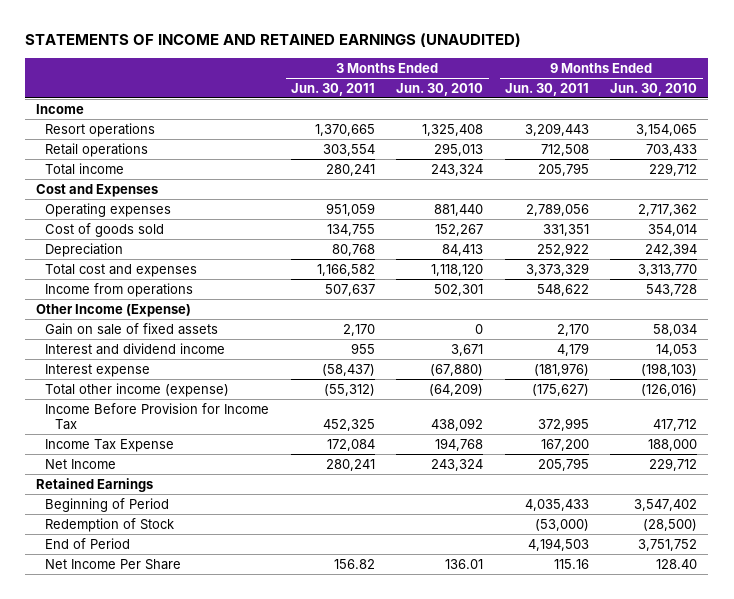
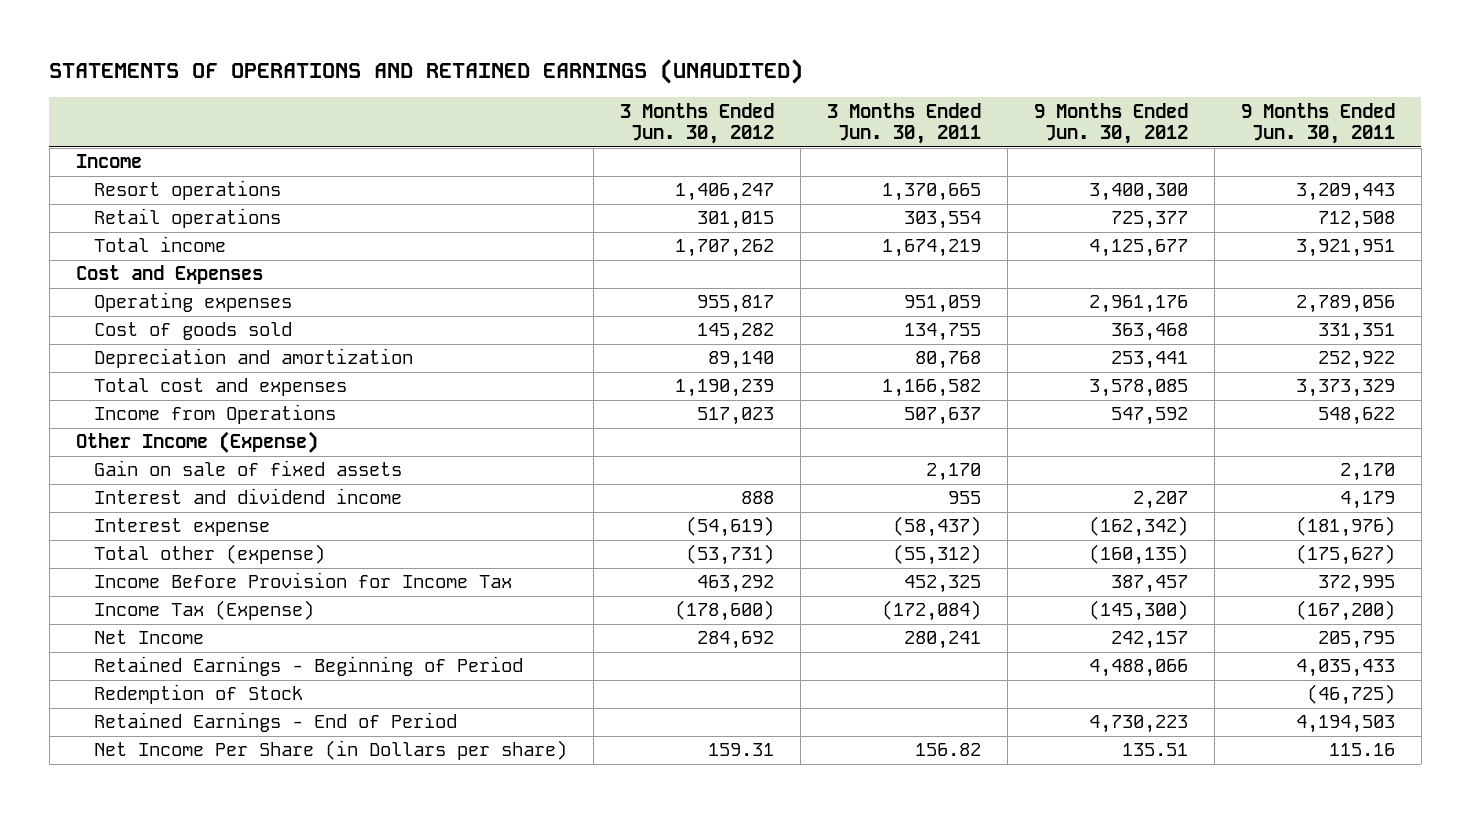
[25,33,522,48] STATEMENTS OF INCOME AND RETAINED EARNINGS (UNAUDITED) -> [49,59,804,85] STATEMENTS OF OPERATIONS AND RETAINED EARNINGS (UNAUDITED)
[396,82,484,96] Jun. 30, 2010 -> none
[610,82,698,96] Jun. 30, 2010 -> none
none -> [619,102,774,145] 3 Months Ended Jun. 30, 2012
none -> [1033,102,1188,145] 9 Months Ended Jun. 30, 2012
[325,163,375,176] 280,241 -> [881,239,981,258] 1,674,219
[537,162,589,176] 205,795 -> [1295,239,1395,258] 3,921,951
[45,242,124,257] Depreciation -> [93,348,413,369] Depreciation and amortization
[45,282,194,297] Income from operations -> [93,404,336,425] Income from Operations
[45,382,230,397] Total other income (expense) -> [93,544,325,565] Total other (expense)
[45,438,175,452] Income Tax Expense -> [93,600,314,621] Income Tax (Expense)
[326,438,375,451] 172,084 -> [881,600,981,622] (172,084)
[540,438,589,451] 167,200 -> [1295,600,1395,622] (167,200)
[36,477,154,492] Retained Earnings -> none
[45,497,170,512] Beginning of Period -> [93,656,523,677] Retained Earnings - Beginning of Period
[534,518,589,531] (53,000) -> [1306,684,1395,706] (46,725)
[45,537,131,549] End of Period -> [93,712,457,733] Retained Earnings - End of Period
[45,558,182,570] Net Income Per Share -> [93,740,567,761] Net Income Per Share (in Dollars per share)

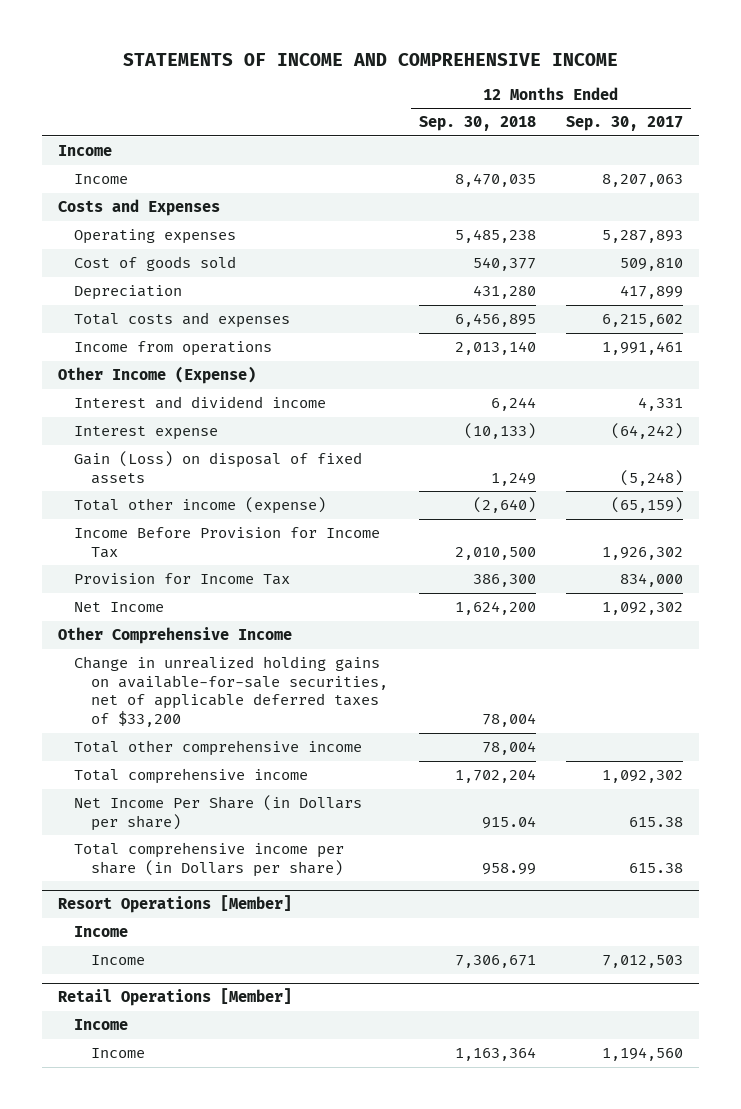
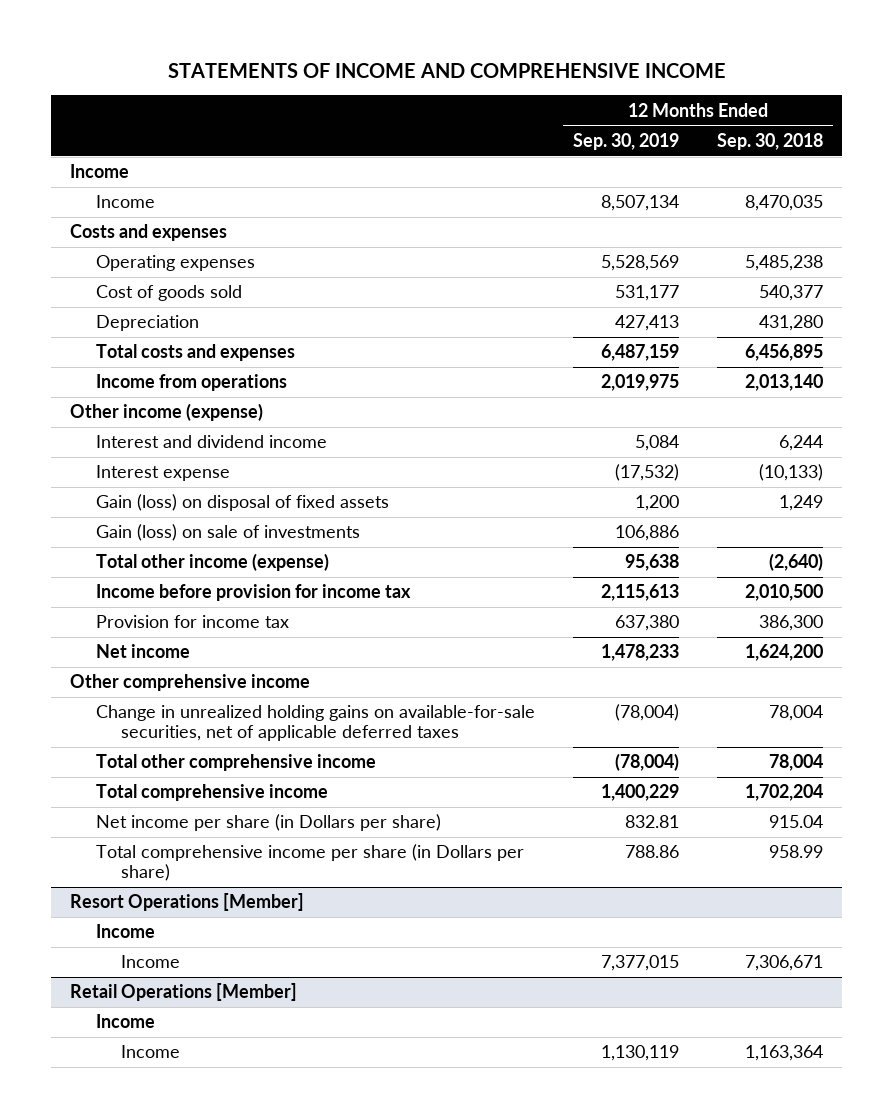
[566,116,684,132] Sep. 30, 2017 -> none
none -> [572,132,679,150] Sep. 30, 2019
[57,199,220,217] Costs and Expenses -> [70,224,228,242] Costs and expenses
[57,366,256,385] Other Income (Expense) -> [70,403,264,422] Other income (expense)
[74,451,363,484] Gain (Loss) on disposal of fixed assets -> [95,494,389,512] Gain (loss) on disposal of fixed assets
none -> [95,524,360,542] Gain (loss) on sale of investments
[74,527,381,558] Income Before Provision for Income Tax -> [95,584,411,602] Income before provision for income tax
[74,573,291,586] Provision for Income Tax -> [95,615,289,629] Provision for income tax
[74,602,165,613] Net Income -> [95,644,190,659] Net income
[57,627,292,645] Other Comprehensive Income -> [70,674,311,692] Other comprehensive income
[74,656,389,728] Change in unrealized holding gains on available-for-sale securities, net of applicable deferred taxes of $33,200 -> [95,705,535,742] Change in unrealized holding gains on available-for-sale securities, net of applicable deferred taxes
[74,795,363,831] Net Income Per Share (in Dollars per share) -> [95,814,441,832] Net income per share (in Dollars per share)

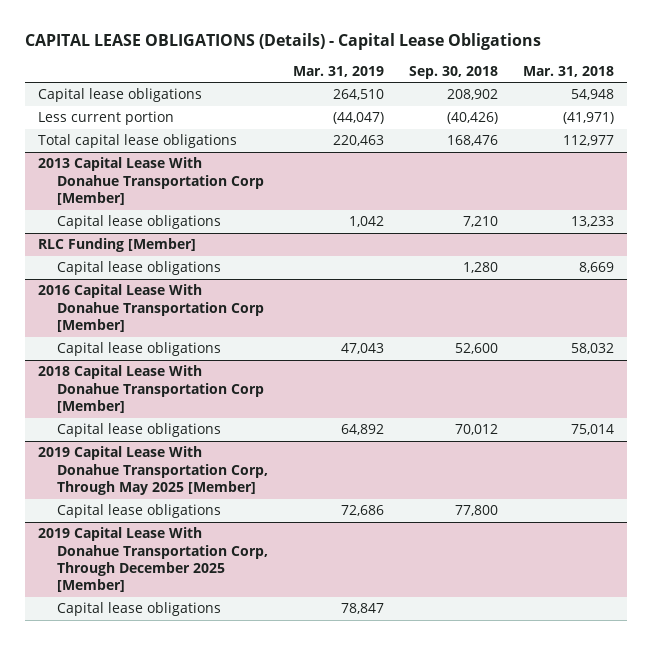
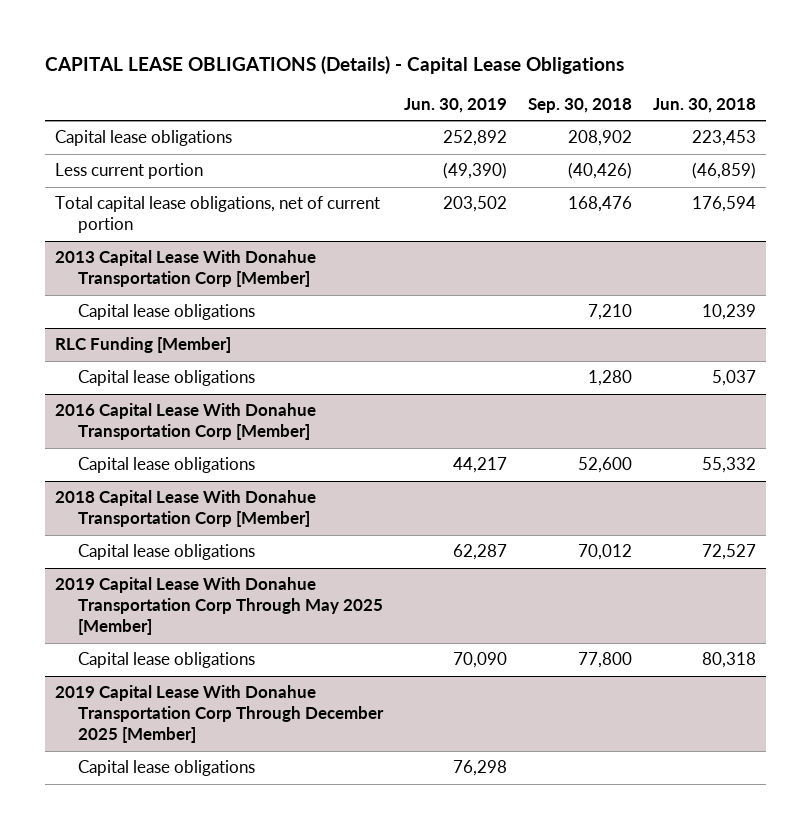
[293,65,385,77] Mar. 31, 2019 -> none
[523,65,615,77] Mar. 31, 2018 -> none
none -> [404,97,508,113] Jun. 30, 2019
none -> [652,97,756,113] Jun. 30, 2018
[37,134,237,149] Total capital lease obligations -> [55,196,381,234] Total capital lease obligations, net of current portion
[37,446,269,496] 2019 Capital Lease With Donahue Transportation Corp, Through May 2025 [Member] -> [55,577,384,636] 2019 Capital Lease With Donahue Transportation Corp Through May 2025 [Member]
[37,527,269,593] 2019 Capital Lease With Donahue Transportation Corp, Through December 2025 [Member] -> [55,685,385,744] 2019 Capital Lease With Donahue Transportation Corp Through December 2025 [Member]

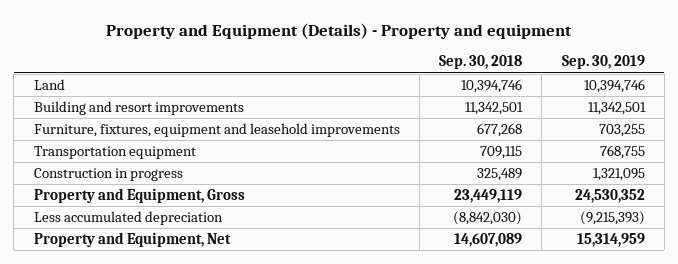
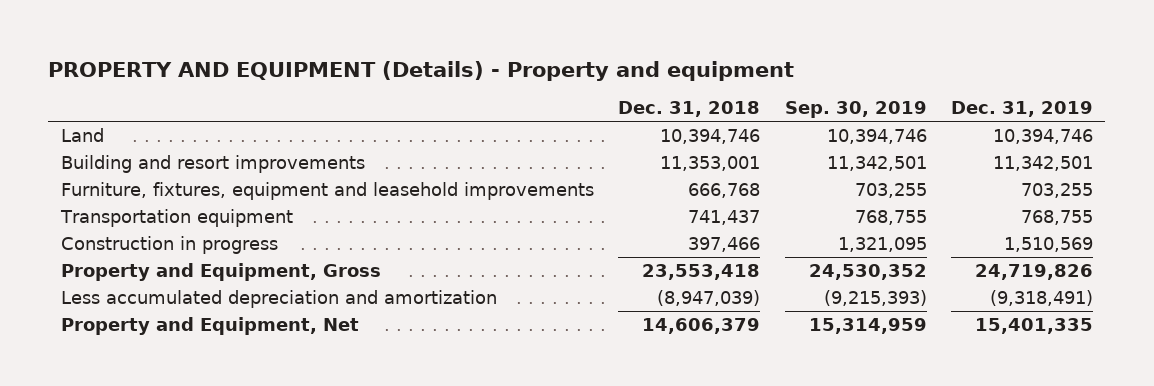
[106,23,573,40] Property and Equipment (Details) - Property and equipment -> [48,60,795,81] PROPERTY AND EQUIPMENT (Details) - Property and equipment
[439,55,523,70] Sep. 30, 2018 -> none
none -> [618,101,761,118] Dec. 31, 2018
none -> [951,101,1094,118] Dec. 31, 2019
[33,210,223,225] Less accumulated depreciation -> [60,289,497,308] Less accumulated depreciation and amortization

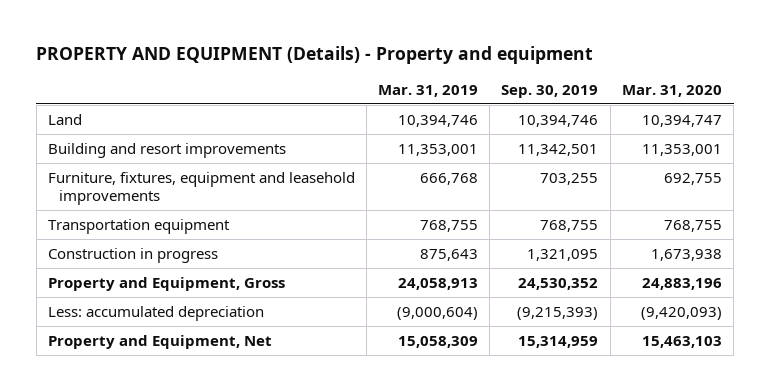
[618,101,761,118] Dec. 31, 2018 -> none
[951,101,1094,118] Dec. 31, 2019 -> none
none -> [378,84,479,97] Mar. 31, 2019
none -> [621,84,722,97] Mar. 31, 2020
[60,289,497,308] Less accumulated depreciation and amortization -> [47,305,264,321] Less: accumulated depreciation

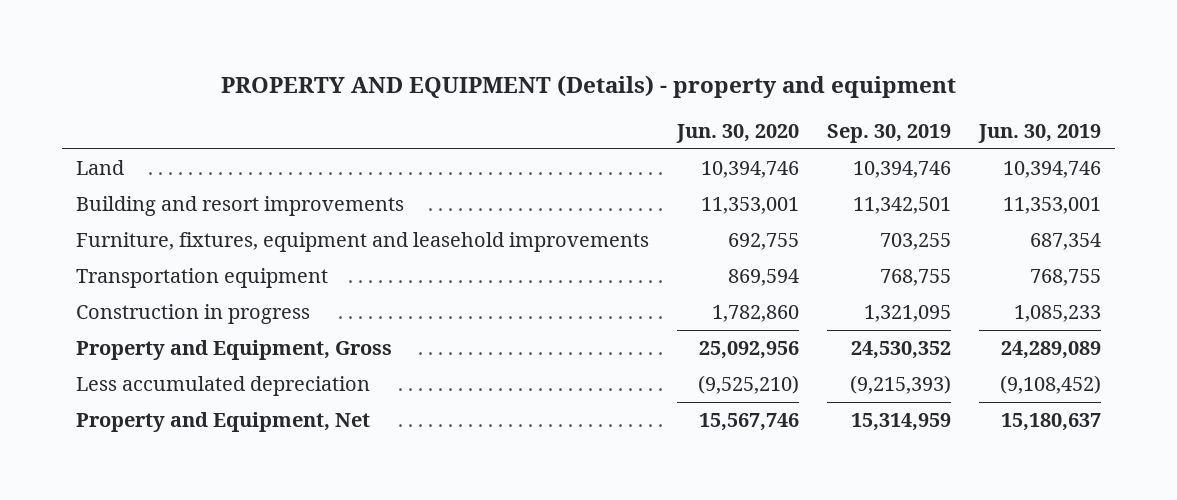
[36,45,594,64] PROPERTY AND EQUIPMENT (Details) - Property and equipment -> [220,74,956,98] PROPERTY AND EQUIPMENT (Details) - property and equipment
[378,84,479,97] Mar. 31, 2019 -> none
[621,84,722,97] Mar. 31, 2020 -> none
none -> [676,123,800,143] Jun. 30, 2020
none -> [977,123,1101,143] Jun. 30, 2019
[47,305,264,321] Less: accumulated depreciation -> [76,376,371,397] Less accumulated depreciation

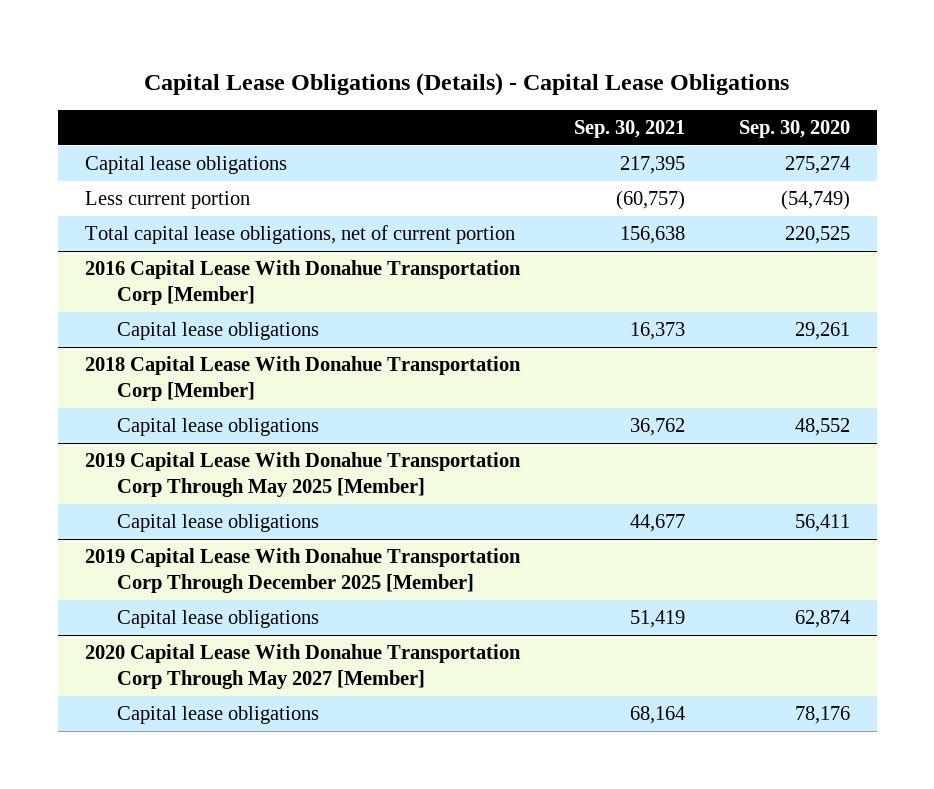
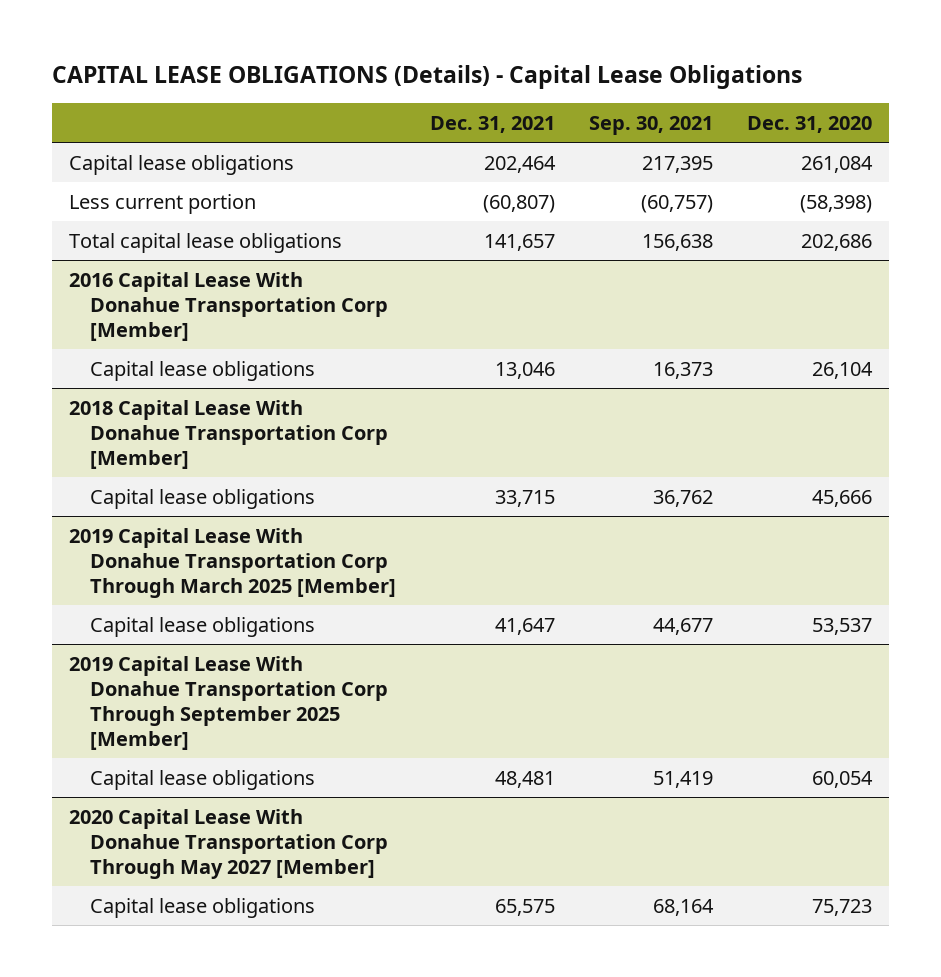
[144,72,790,96] Capital Lease Obligations (Details) - Capital Lease Obligations -> [51,64,802,89] CAPITAL LEASE OBLIGATIONS (Details) - Capital Lease Obligations
[738,120,850,139] Sep. 30, 2020 -> none
none -> [430,115,556,133] Dec. 31, 2021
none -> [747,115,873,133] Dec. 31, 2020
[84,225,515,245] Total capital lease obligations, net of current portion -> [68,232,342,253] Total capital lease obligations
[84,452,521,498] 2019 Capital Lease With Donahue Transportation Corp Through May 2025 [Member] -> [68,527,397,598] 2019 Capital Lease With Donahue Transportation Corp Through March 2025 [Member]
[84,548,521,594] 2019 Capital Lease With Donahue Transportation Corp Through December 2025 [Member] -> [68,655,389,750] 2019 Capital Lease With Donahue Transportation Corp Through September 2025 [Member]

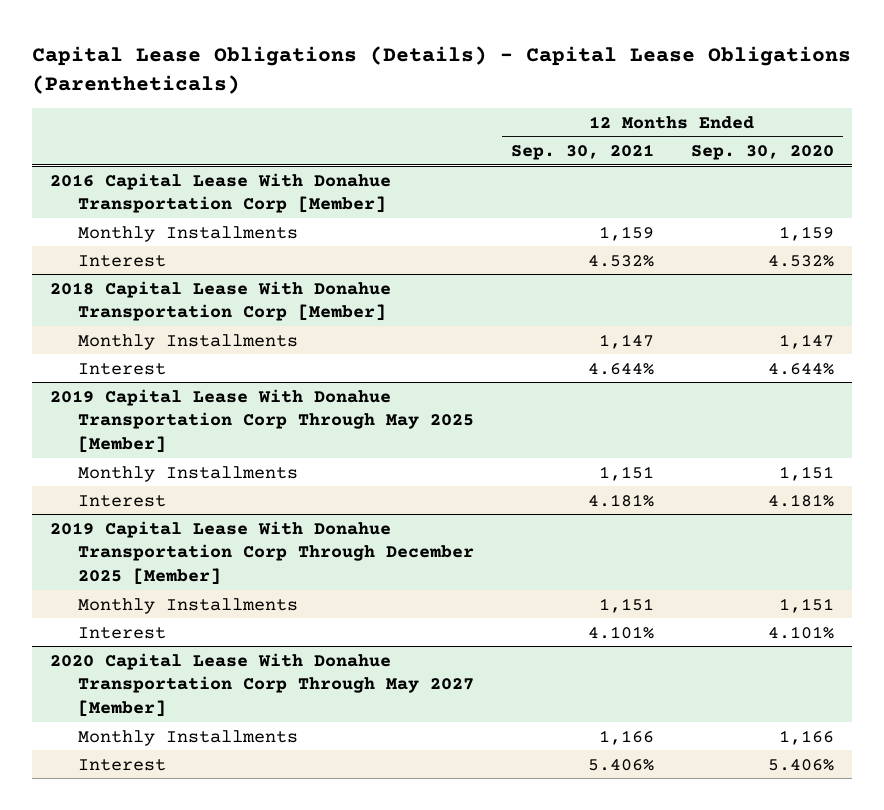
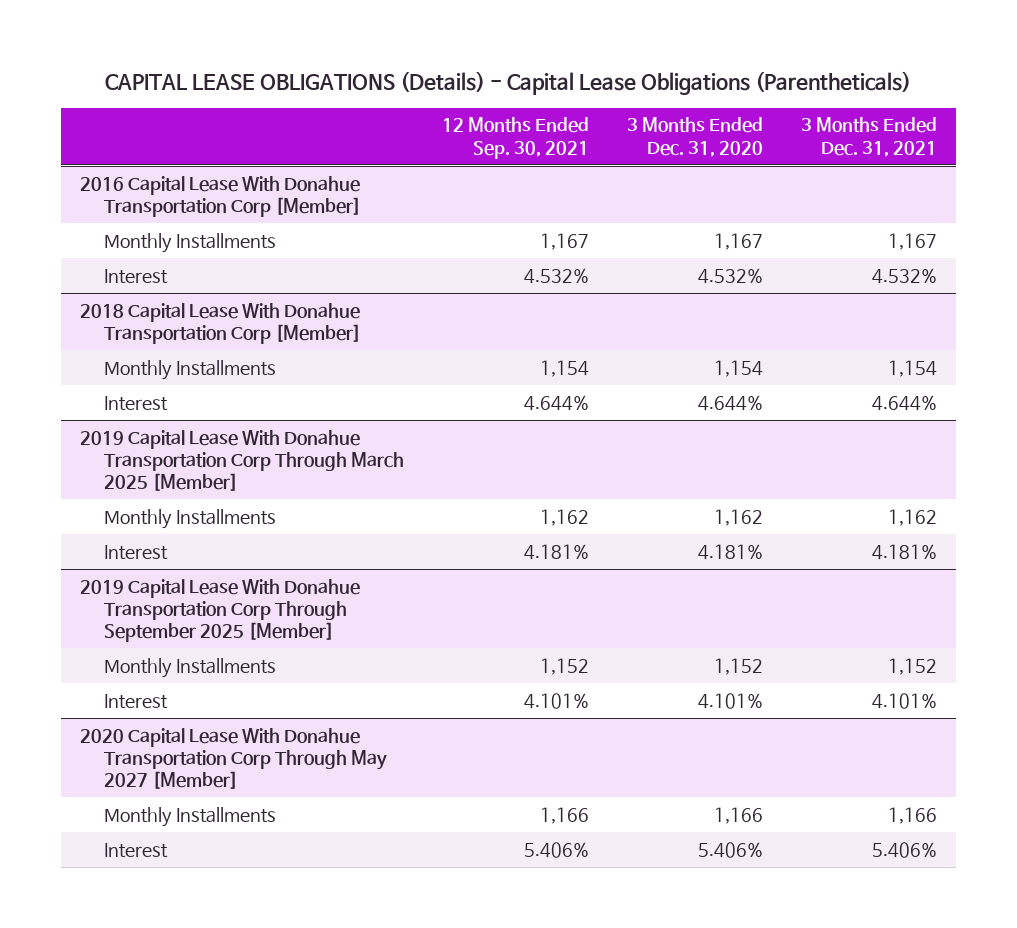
[31,45,851,94] Capital Lease Obligations (Details) - Capital Lease Obligations (Parentheticals) -> [105,71,912,96] CAPITAL LEASE OBLIGATIONS (Details) - Capital Lease Obligations (Parentheticals)
[690,145,834,161] Sep. 30, 2020 -> none
none -> [626,117,763,157] 3 Months Ended Dec. 31, 2020
none -> [800,117,937,157] 3 Months Ended Dec. 31, 2021
[598,225,654,241] 1,159 -> [539,232,589,250] 1,167
[598,333,654,349] 1,147 -> [539,359,589,377] 1,154
[50,388,474,453] 2019 Capital Lease With Donahue Transportation Corp Through May 2025 [Member] -> [80,429,404,492] 2019 Capital Lease With Donahue Transportation Corp Through March 2025 [Member]
[598,465,654,481] 1,151 -> [539,508,589,526] 1,162
[50,520,474,585] 2019 Capital Lease With Donahue Transportation Corp Through December 2025 [Member] -> [80,578,361,643] 2019 Capital Lease With Donahue Transportation Corp Through September 2025 [Member]
[598,597,654,613] 1,151 -> [539,657,589,675] 1,152

